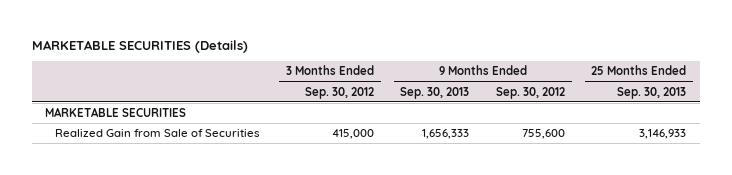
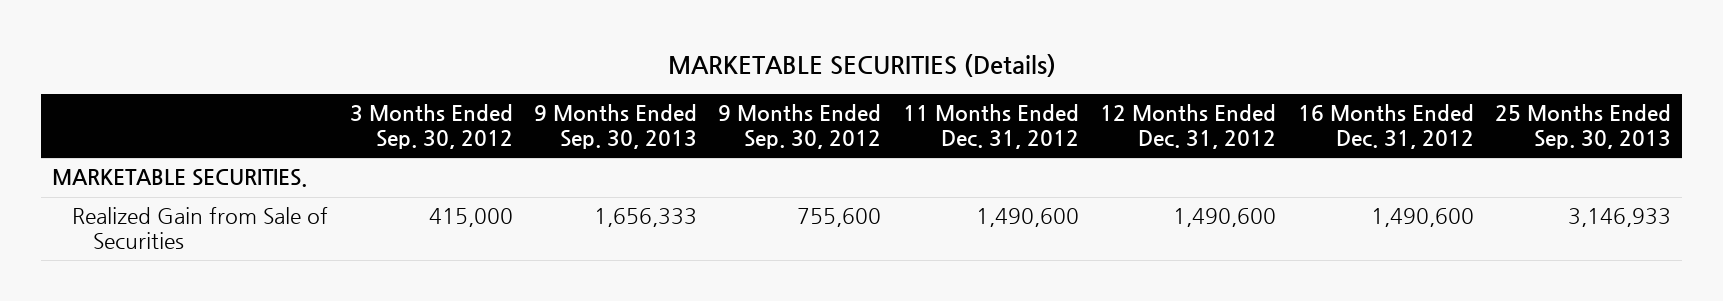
none -> [902,104,1079,149] 11 Months Ended Dec. 31, 2012
none -> [1100,104,1277,149] 12 Months Ended Dec. 31, 2012
none -> [1297,104,1474,149] 16 Months Ended Dec. 31, 2012
[45,107,187,118] MARKETABLE SECURITIES -> [52,169,308,188] MARKETABLE SECURITIES.

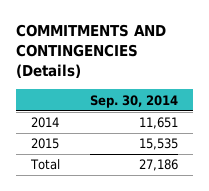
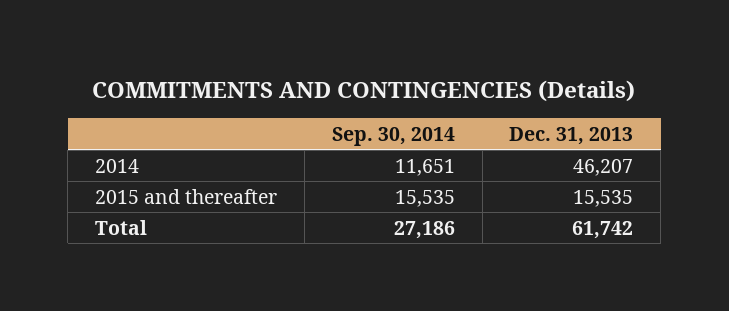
none -> [509,126,634,145] Dec. 31, 2013
[30,138,59,150] 2015 -> [95,188,278,204] 2015 and thereafter

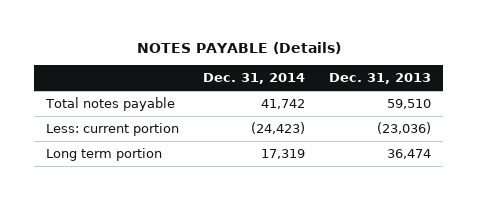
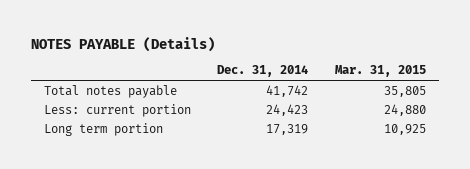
[329,72,432,84] Dec. 31, 2013 -> none
none -> [334,65,426,78] Mar. 31, 2015
[251,122,306,135] (24,423) -> [266,103,309,116] 24,423

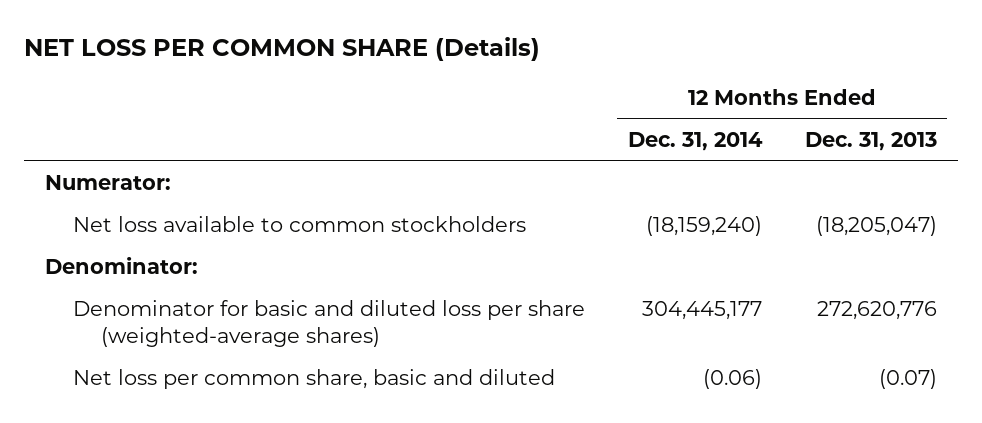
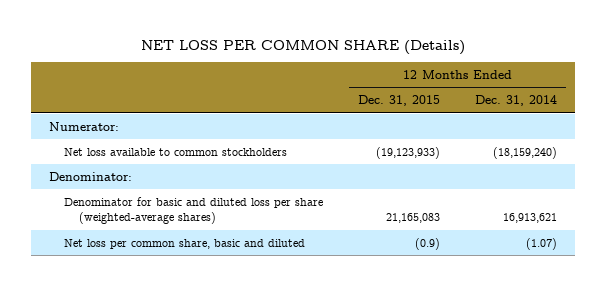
[804,132,937,152] Dec. 31, 2013 -> none
none -> [357,95,440,107] Dec. 31, 2015
[641,301,762,321] 304,445,177 -> [503,213,558,224] 16,913,621
[702,369,762,390] (0.06) -> [526,237,558,250] (1.07)

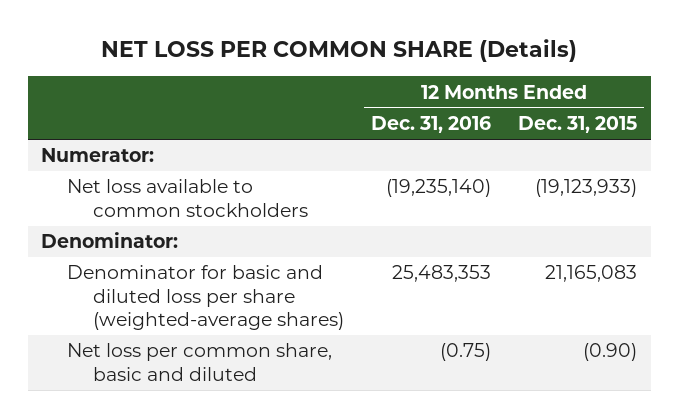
[475,95,558,107] Dec. 31, 2014 -> none
none -> [371,116,492,134] Dec. 31, 2016
[414,237,440,250] (0.9) -> [583,343,638,362] (0.90)

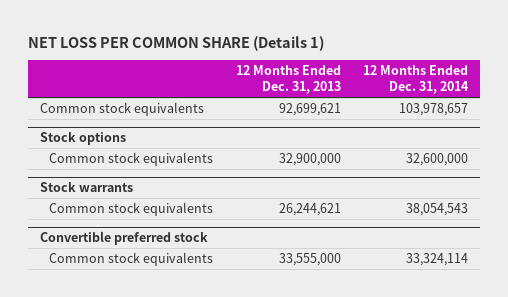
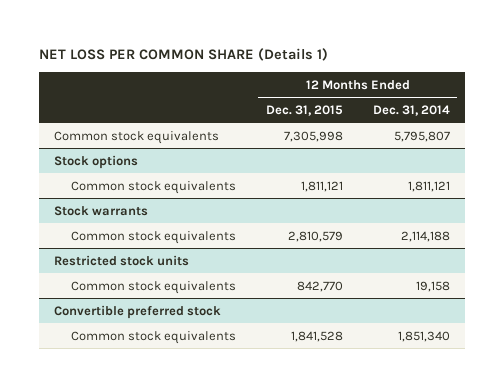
[235,65,341,95] 12 Months Ended Dec. 31, 2013 -> none
none -> [265,104,343,116] Dec. 31, 2015
[399,103,469,117] 103,978,657 -> [393,130,450,142] 5,795,807
[406,153,469,167] 32,600,000 -> [407,180,450,192] 1,811,121
[406,203,469,217] 38,054,543 -> [400,230,450,242] 2,114,188
none -> [54,254,190,266] Restricted stock units
none -> [70,280,236,294] Common stock equivalents
[406,253,469,267] 33,324,114 -> [397,330,450,342] 1,851,340

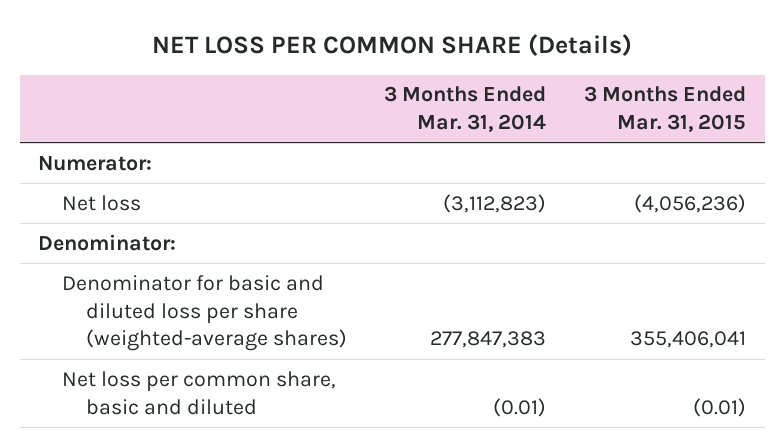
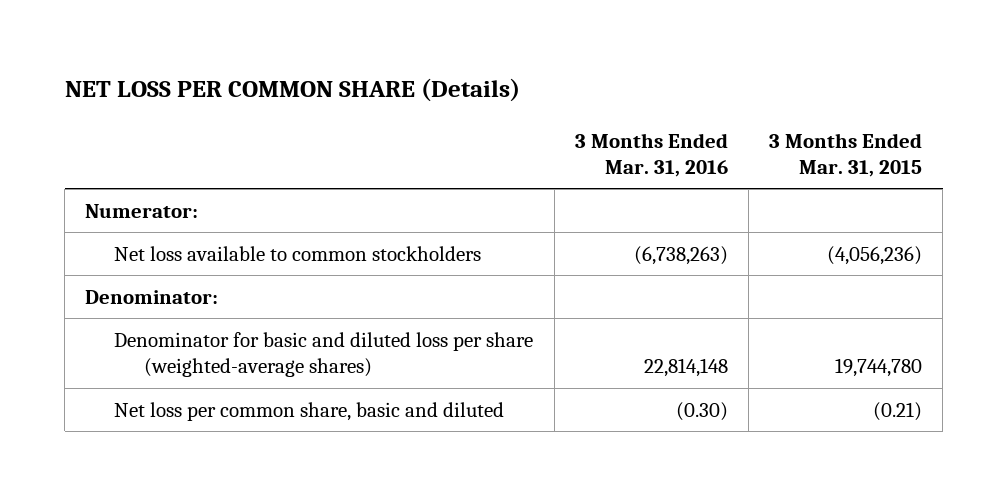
[384,86,547,133] 3 Months Ended Mar. 31, 2014 -> none
none -> [574,132,728,177] 3 Months Ended Mar. 31, 2016
[62,194,142,211] Net loss -> [114,245,482,261] Net loss available to common stockholders
[629,331,746,349] 355,406,041 -> [835,358,923,378] 19,744,780
[692,397,746,417] (0.01) -> [873,401,923,421] (0.21)

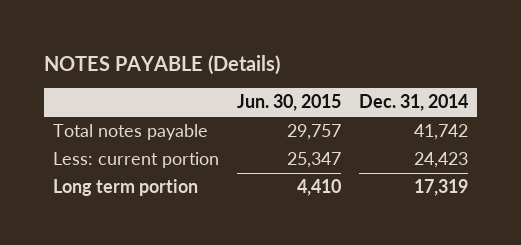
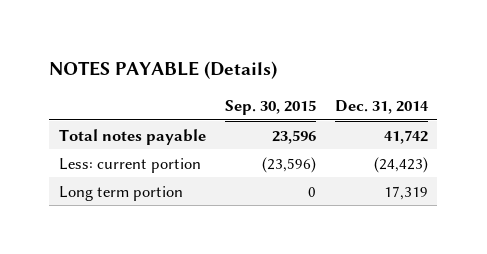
[237,94,342,112] Jun. 30, 2015 -> none
none -> [224,99,316,115] Sep. 30, 2015
[414,152,469,169] 24,423 -> [373,156,428,173] (24,423)

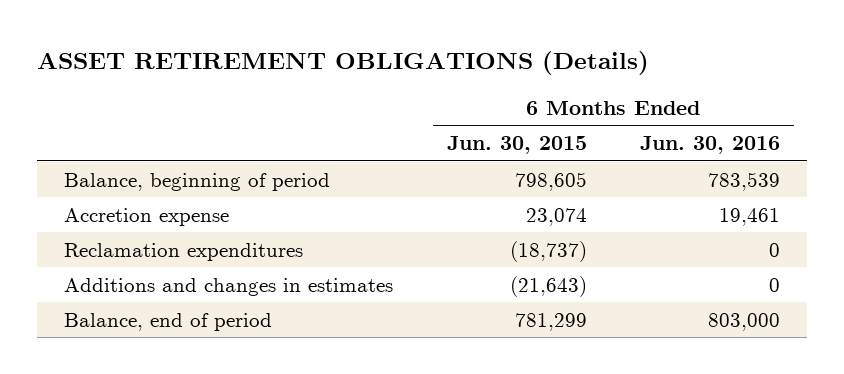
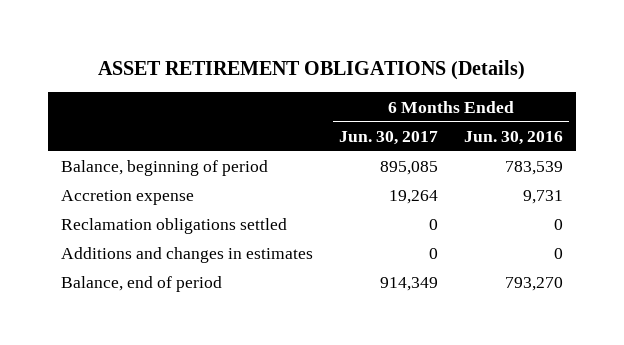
[446,136,587,155] Jun. 30, 2015 -> none
none -> [339,130,439,145] Jun. 30, 2017
[719,207,781,226] 19,461 -> [522,190,563,205] 9,731
[63,242,303,261] Reclamation expenditures -> [61,218,288,235] Reclamation obligations settled
[708,312,781,331] 803,000 -> [504,277,563,292] 793,270

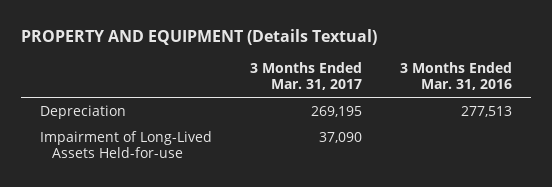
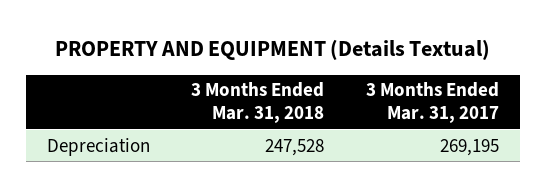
[399,62,512,91] 3 Months Ended Mar. 31, 2016 -> none
none -> [191,82,325,124] 3 Months Ended Mar. 31, 2018
[39,130,212,158] Impairment of Long-Lived Assets Held-for-use -> none

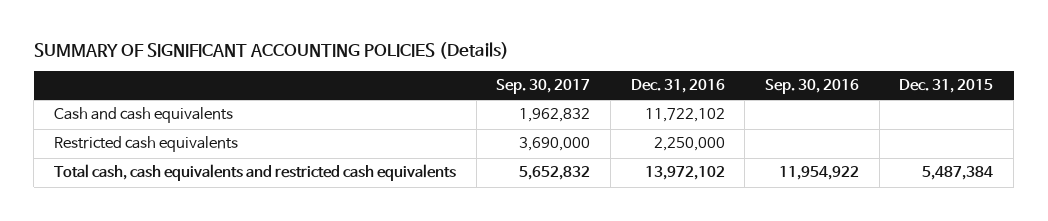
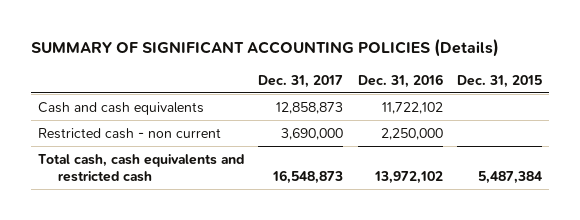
[496,78,591,94] Sep. 30, 2017 -> none
[765,78,860,94] Sep. 30, 2016 -> none
none -> [258,74,344,88] Dec. 31, 2017
[54,136,239,153] Restricted cash equivalents -> [38,127,222,139] Restricted cash - non current
[54,164,457,182] Total cash, cash equivalents and restricted cash equivalents -> [38,153,245,182] Total cash, cash equivalents and restricted cash

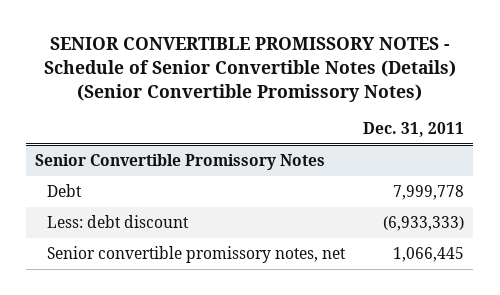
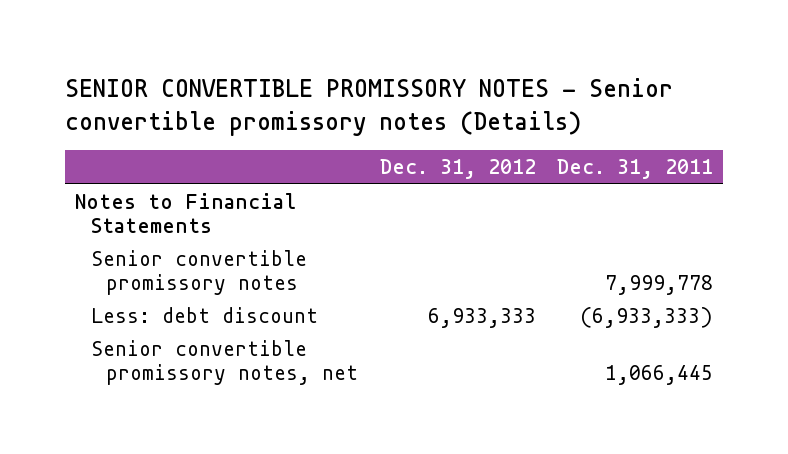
[43,37,456,102] SENIOR CONVERTIBLE PROMISSORY NOTES - Schedule of Senior Convertible Notes (Details) (Senior Convertible Promissory Notes) -> [64,78,673,136] SENIOR CONVERTIBLE PROMISSORY NOTES - Senior convertible promissory notes (Details)
none -> [379,159,536,180] Dec. 31, 2012
[35,153,326,170] Senior Convertible Promissory Notes -> none
none -> [75,192,297,234] Notes to Financial Statements
[47,183,83,197] Debt -> [90,249,307,296] Senior convertible promissory notes

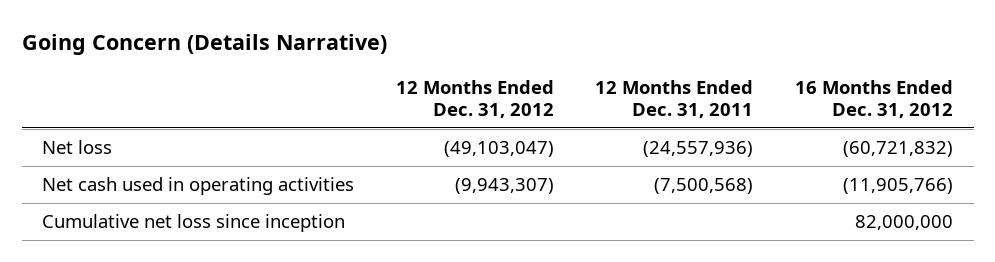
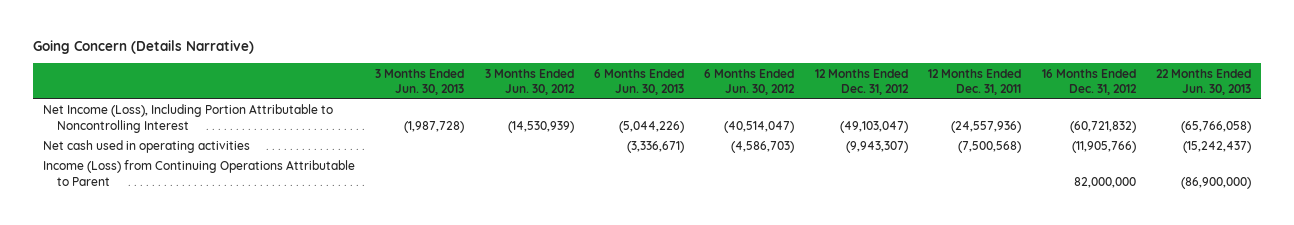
none -> [375,68,465,95] 3 Months Ended Jun. 30, 2013
none -> [484,68,575,95] 3 Months Ended Jun. 30, 2012
none -> [594,68,685,95] 6 Months Ended Jun. 30, 2013
none -> [704,68,796,95] 6 Months Ended Jun. 30, 2012
none -> [1155,68,1251,95] 22 Months Ended Jun. 30, 2013
[42,140,113,155] Net loss -> [42,104,333,133] Net Income (Loss), Including Portion Attributable to Noncontrolling Interest
[42,214,346,233] Cumulative net loss since inception -> [42,160,355,186] Income (Loss) from Continuing Operations Attributable to Parent

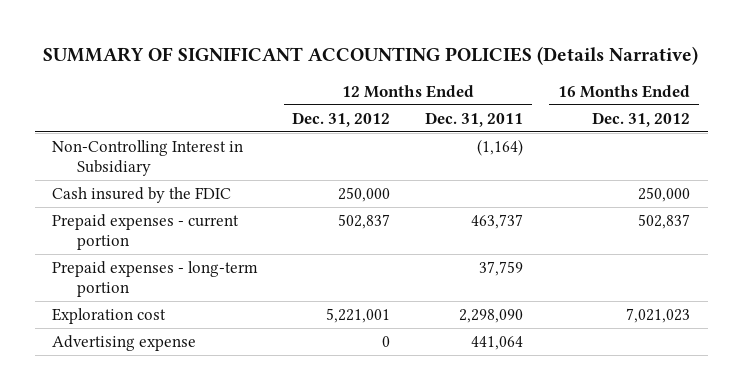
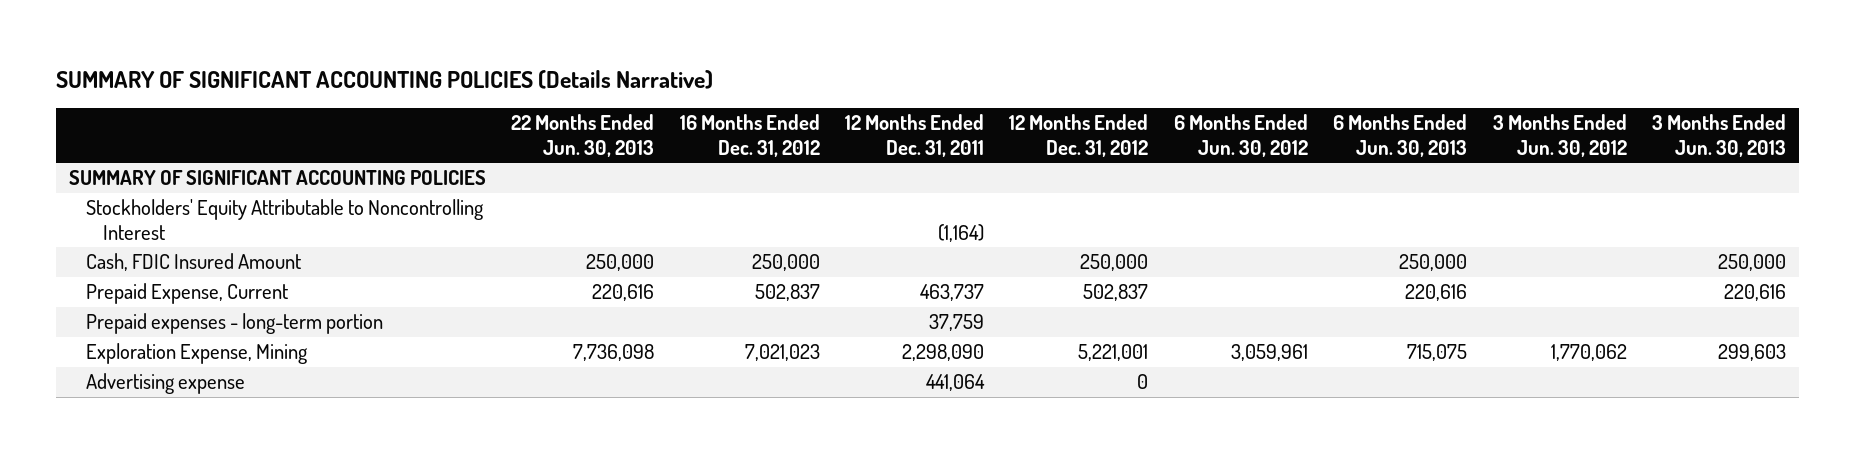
none -> [511,114,655,157] 22 Months Ended Jun. 30, 2013
none -> [1173,114,1308,157] 6 Months Ended Jun. 30, 2012
none -> [1333,114,1468,157] 6 Months Ended Jun. 30, 2013
none -> [1492,114,1627,157] 3 Months Ended Jun. 30, 2012
none -> [1652,114,1787,157] 3 Months Ended Jun. 30, 2013
none -> [68,170,486,186] SUMMARY OF SIGNIFICANT ACCOUNTING POLICIES
[52,139,244,177] Non-Controlling Interest in Subsidiary -> [85,199,484,240] Stockholders' Equity Attributable to Noncontrolling Interest
[52,186,232,203] Cash insured by the FDIC -> [85,253,301,272] Cash, FDIC Insured Amount
[52,213,240,251] Prepaid expenses - current portion -> [85,283,288,305] Prepaid Expense, Current
[52,307,167,324] Exploration cost -> [85,343,308,365] Exploration Expense, Mining

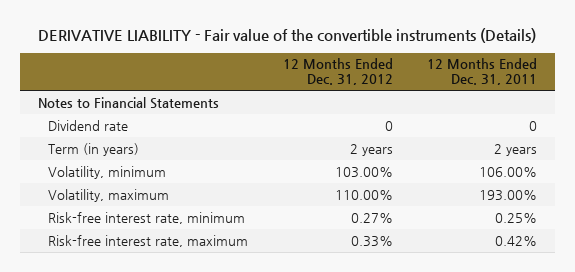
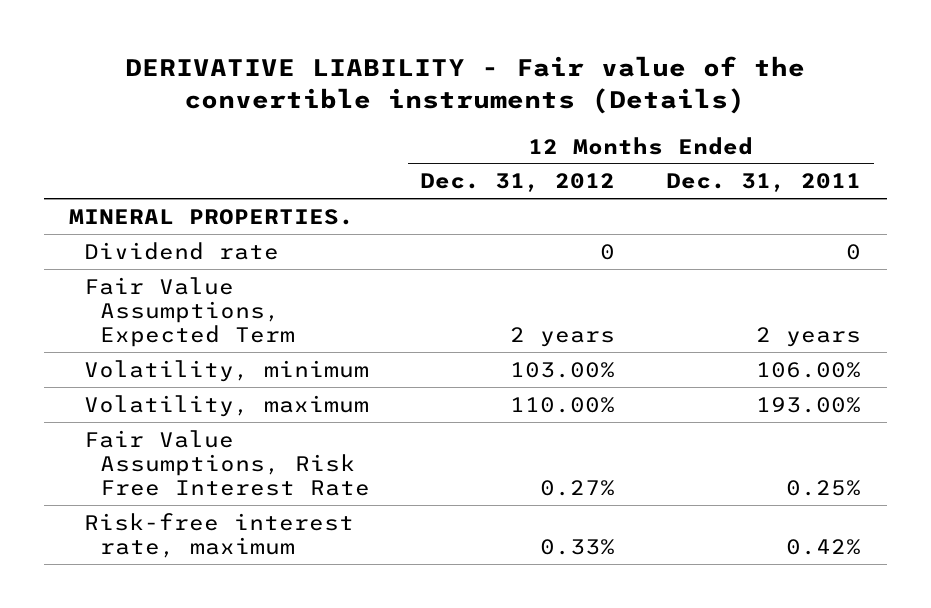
[37,96,219,109] Notes to Financial Statements -> none
none -> [69,208,355,225] MINERAL PROPERTIES.
[47,142,139,156] Term (in years) -> [84,276,295,348] Fair Value Assumptions, Expected Term
[47,211,245,224] Risk-free interest rate, minimum -> [84,429,370,497] Fair Value Assumptions, Risk Free Interest Rate

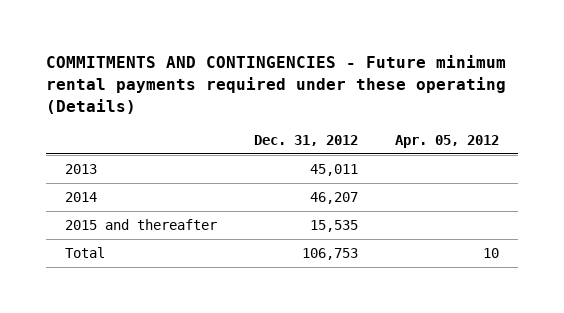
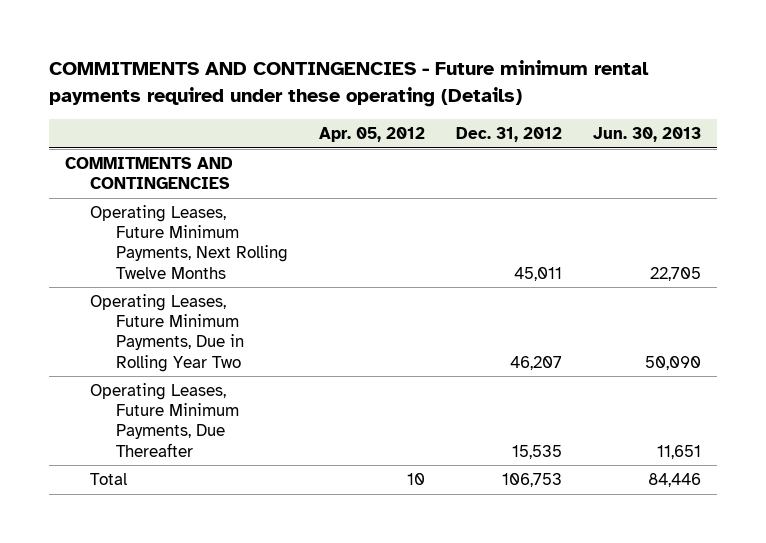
none -> [593,127,702,143] Jun. 30, 2013
none -> [64,157,233,190] COMMITMENTS AND CONTINGENCIES
[64,164,97,175] 2013 -> [90,205,289,279] Operating Leases, Future Minimum Payments, Next Rolling Twelve Months
[64,192,97,203] 2014 -> [90,294,245,372] Operating Leases, Future Minimum Payments, Due in Rolling Year Two
[64,219,217,231] 2015 and thereafter -> [90,383,240,457] Operating Leases, Future Minimum Payments, Due Thereafter

